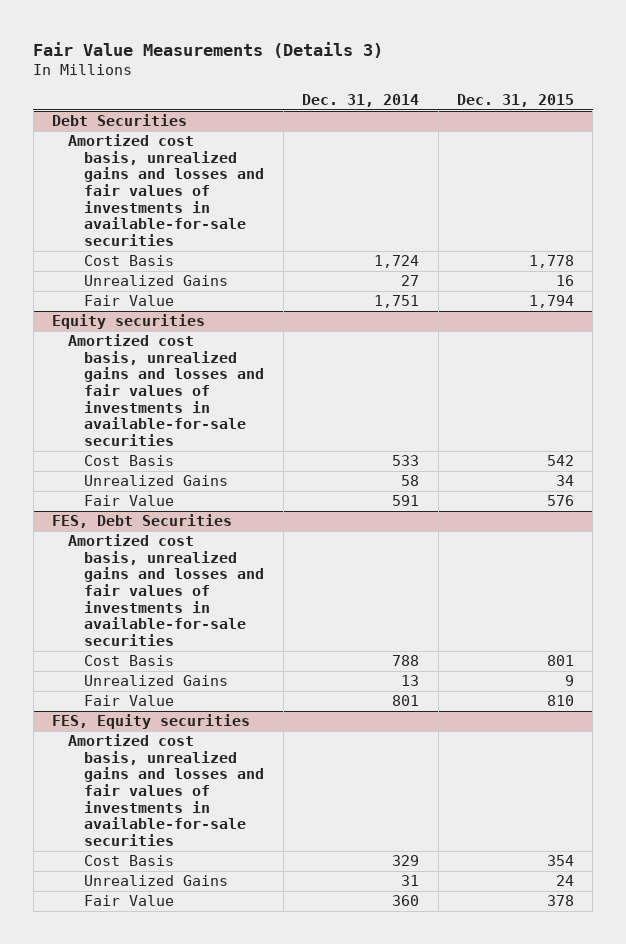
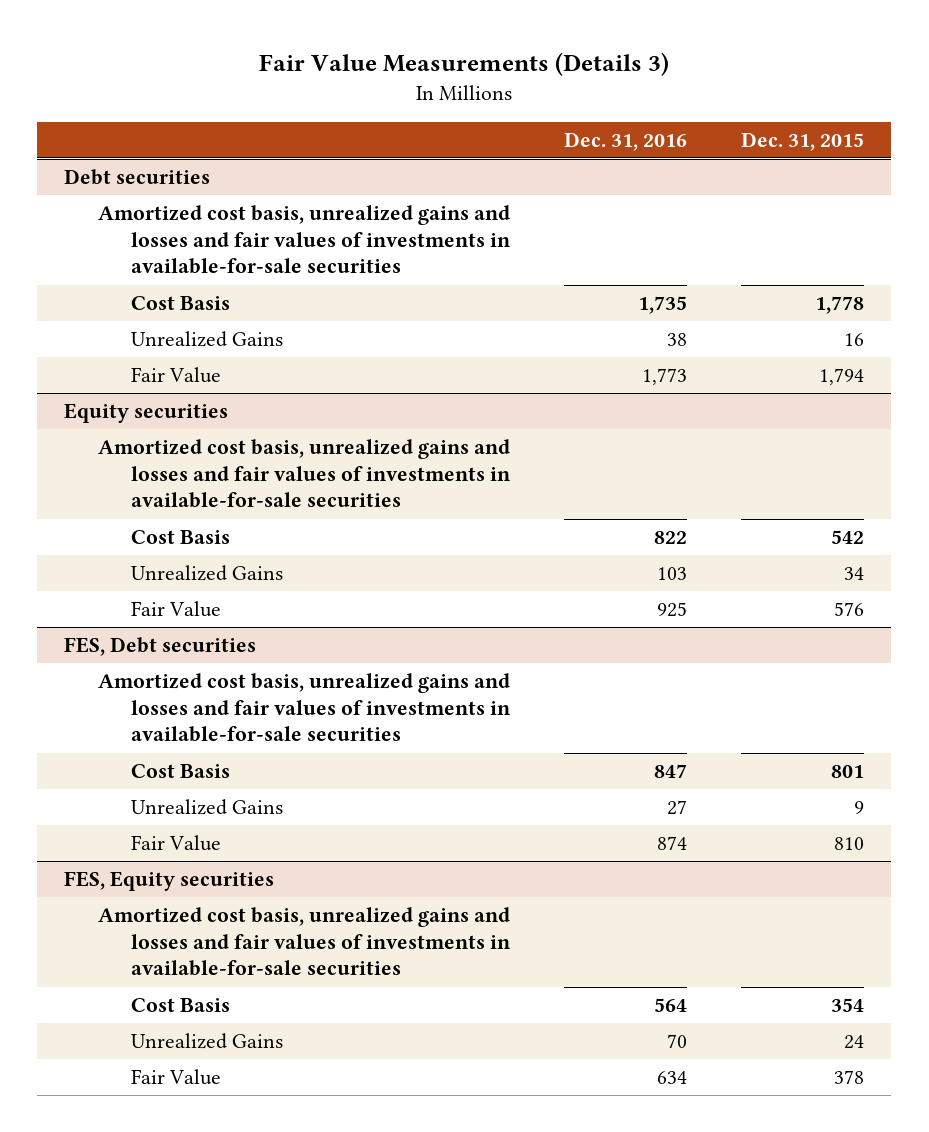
[302,93,420,107] Dec. 31, 2014 -> none
none -> [563,131,687,151] Dec. 31, 2016
[52,114,188,127] Debt Securities -> [64,169,211,186] Debt securities
[52,514,233,529] FES, Debt Securities -> [64,637,257,657] FES, Debt securities

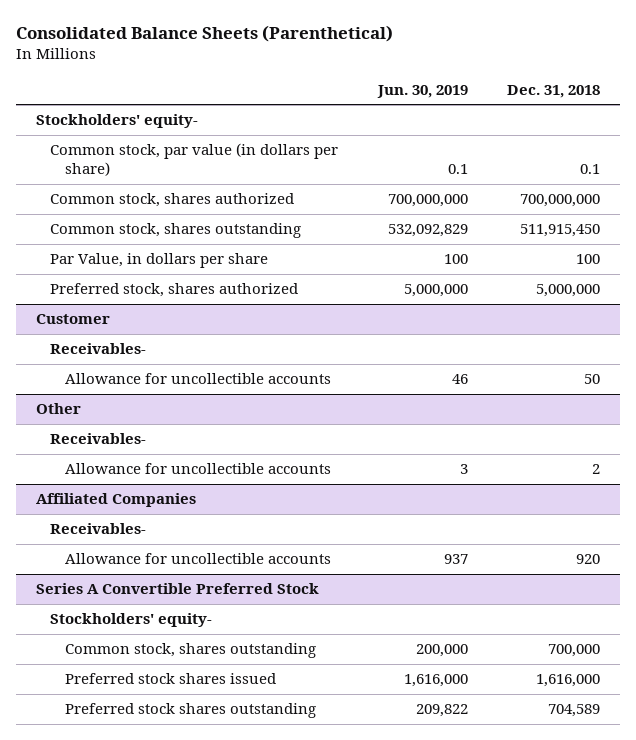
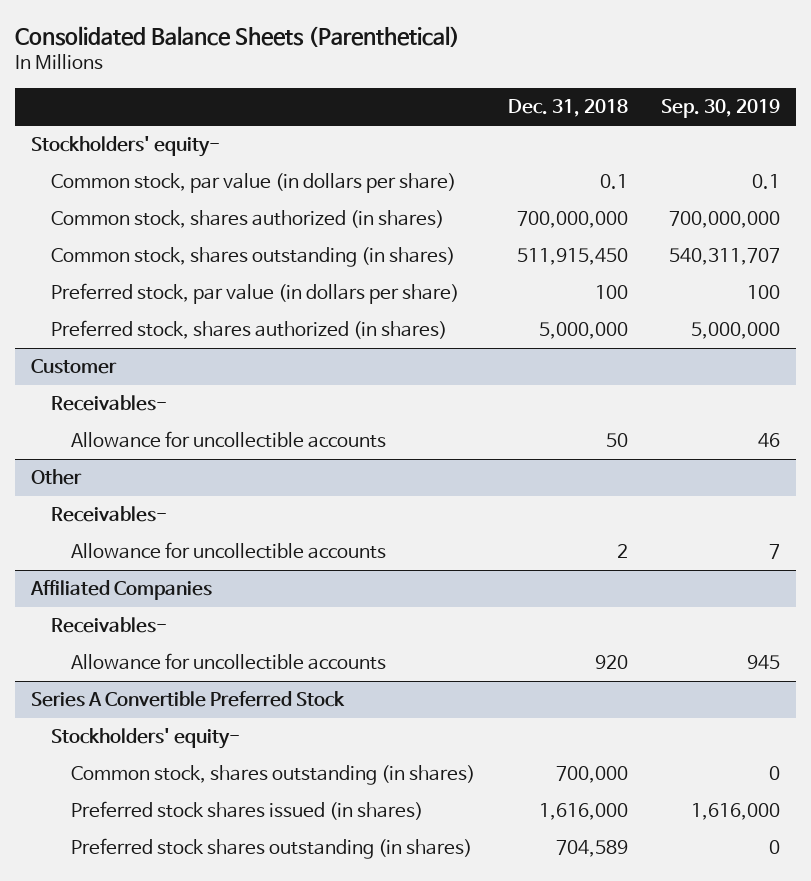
[376,84,468,98] Jun. 30, 2019 -> none
none -> [660,99,780,119] Sep. 30, 2019
[50,193,295,208] Common stock, shares authorized -> [51,210,445,229] Common stock, shares authorized (in shares)
[50,223,302,239] Common stock, shares outstanding -> [51,247,456,268] Common stock, shares outstanding (in shares)
[50,253,269,269] Par Value, in dollars per share -> [51,283,460,305] Preferred stock, par value (in dollars per share)
[50,283,299,298] Preferred stock, shares authorized -> [51,320,448,340] Preferred stock, shares authorized (in shares)
[64,643,316,659] Common stock, shares outstanding -> [71,765,476,786] Common stock, shares outstanding (in shares)
[64,673,276,685] Preferred stock shares issued -> [71,801,424,821] Preferred stock shares issued (in shares)
[64,703,316,719] Preferred stock shares outstanding -> [71,838,473,860] Preferred stock shares outstanding (in shares)

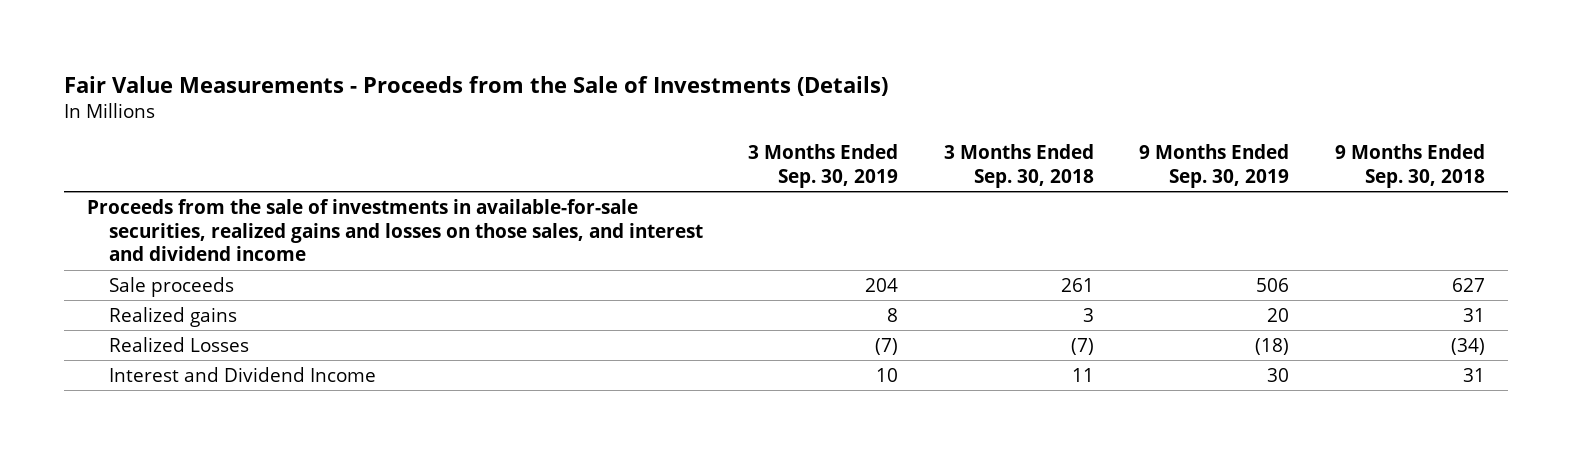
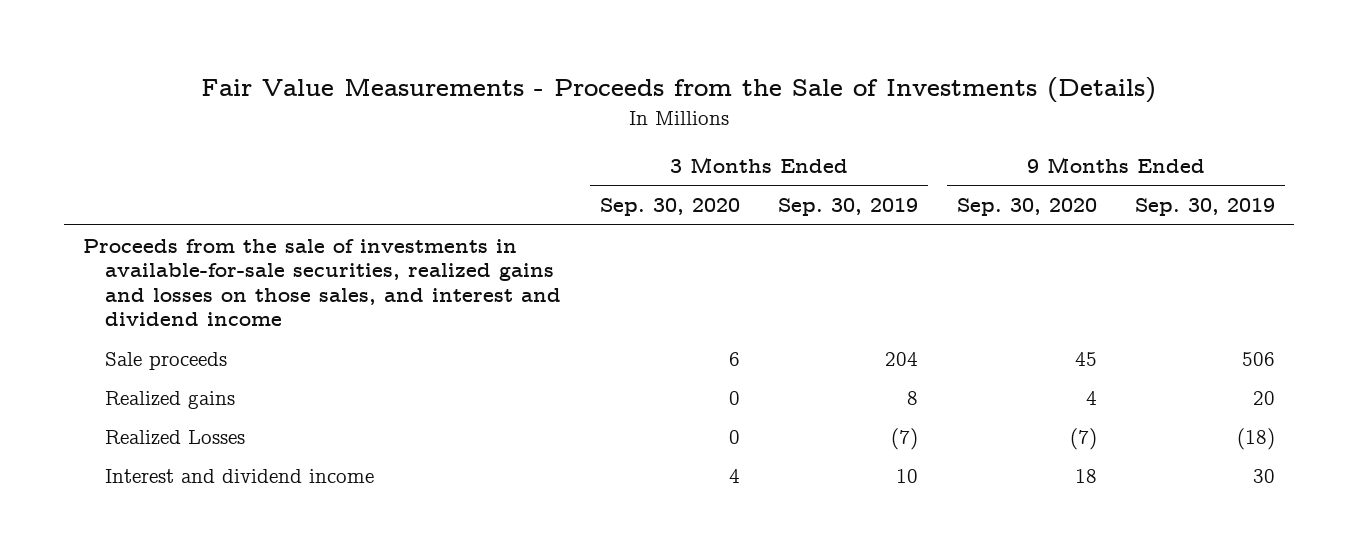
[943,143,1094,188] 3 Months Ended Sep. 30, 2018 -> none
[1334,143,1485,188] 9 Months Ended Sep. 30, 2018 -> none
none -> [599,198,740,217] Sep. 30, 2020
none -> [956,198,1097,217] Sep. 30, 2020
[109,366,377,382] Interest and Dividend Income -> [105,468,375,483] Interest and dividend income

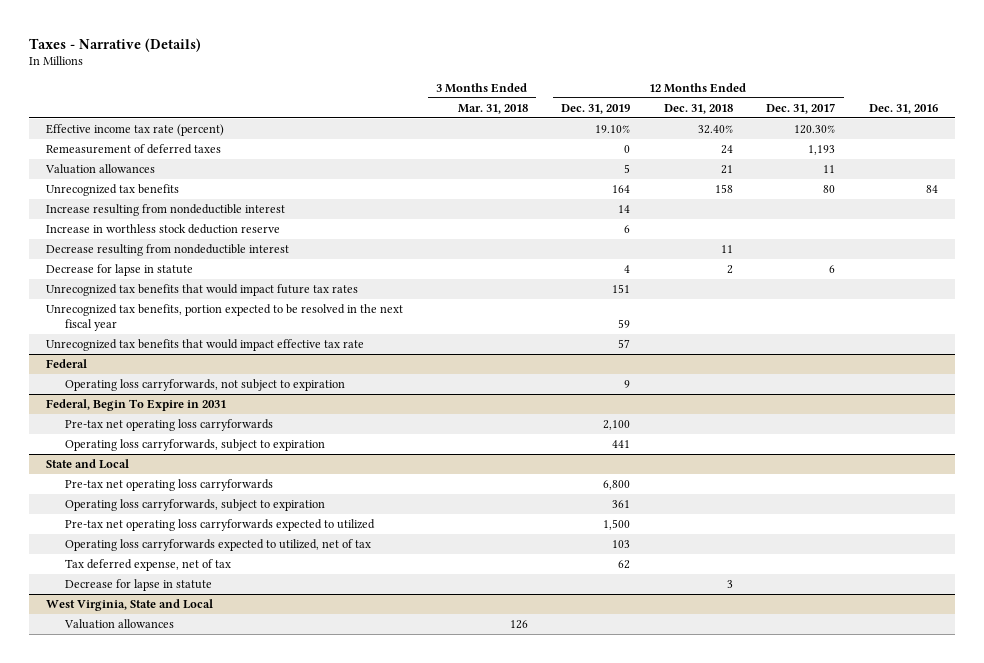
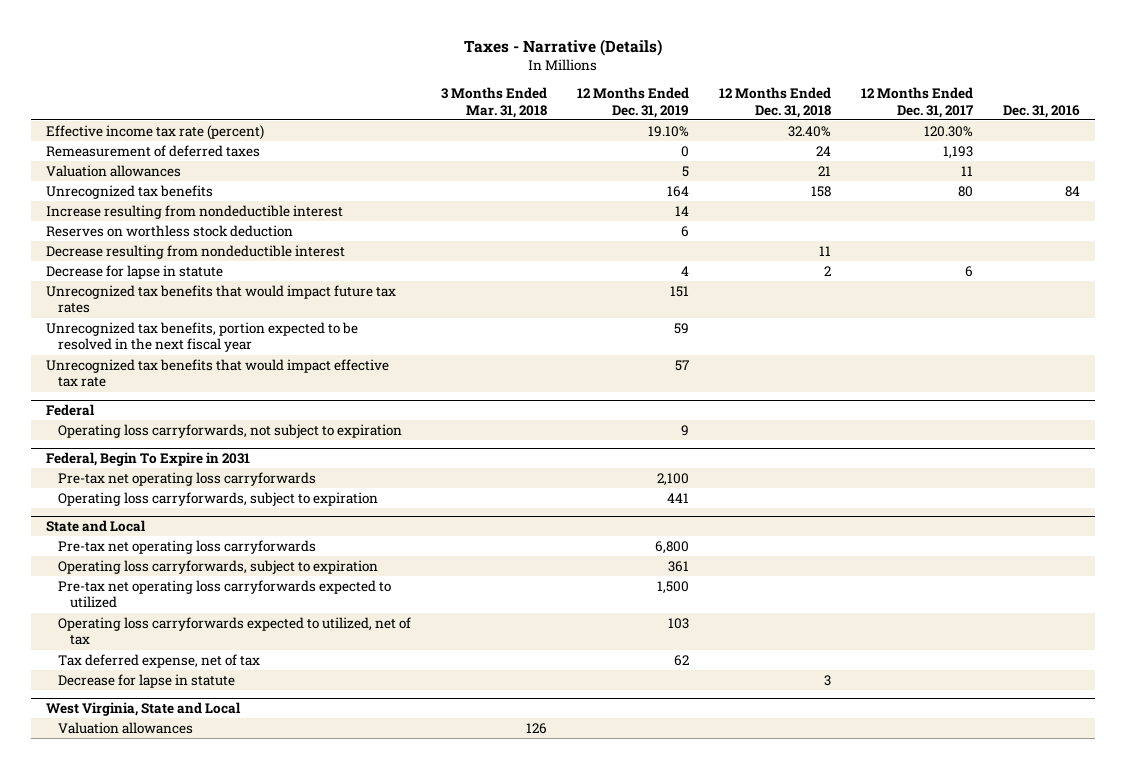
[46,224,281,235] Increase in worthless stock deduction reserve -> none
none -> [45,224,293,237] Reserves on worthless stock deduction

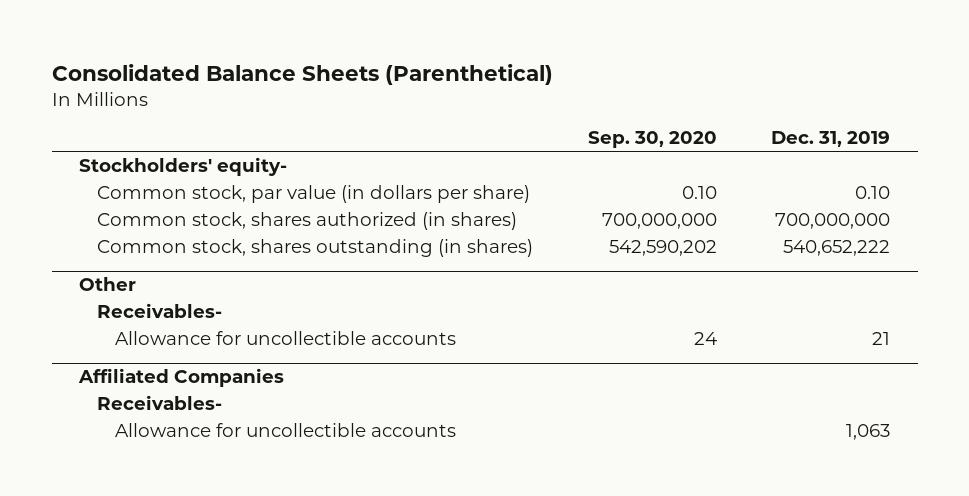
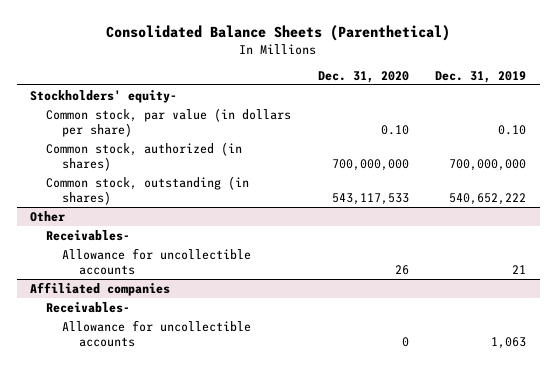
[587,131,717,149] Sep. 30, 2020 -> none
none -> [317,71,409,84] Dec. 31, 2020
[97,211,518,230] Common stock, shares authorized (in shares) -> [46,141,243,171] Common stock, authorized (in shares)
[97,238,534,257] Common stock, shares outstanding (in shares) -> [46,175,250,205] Common stock, outstanding (in shares)
[78,368,285,388] Affiliated Companies -> [30,281,171,296] Affiliated companies

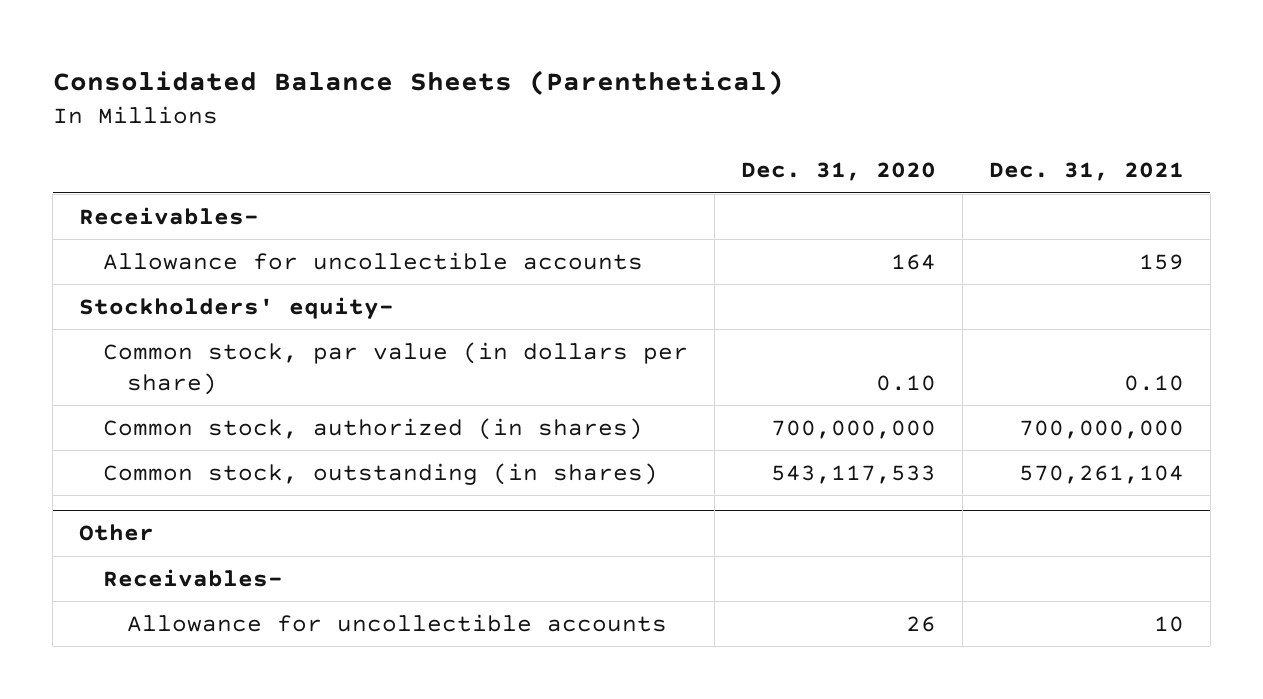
[435,71,527,84] Dec. 31, 2019 -> none
none -> [988,162,1184,182] Dec. 31, 2021
none -> [79,206,260,225] Receivables-
none -> [103,251,644,270] Allowance for uncollectible accounts
[30,281,171,296] Affiliated companies -> none
[46,301,131,313] Receivables- -> none
[62,319,252,347] Allowance for uncollectible accounts -> none

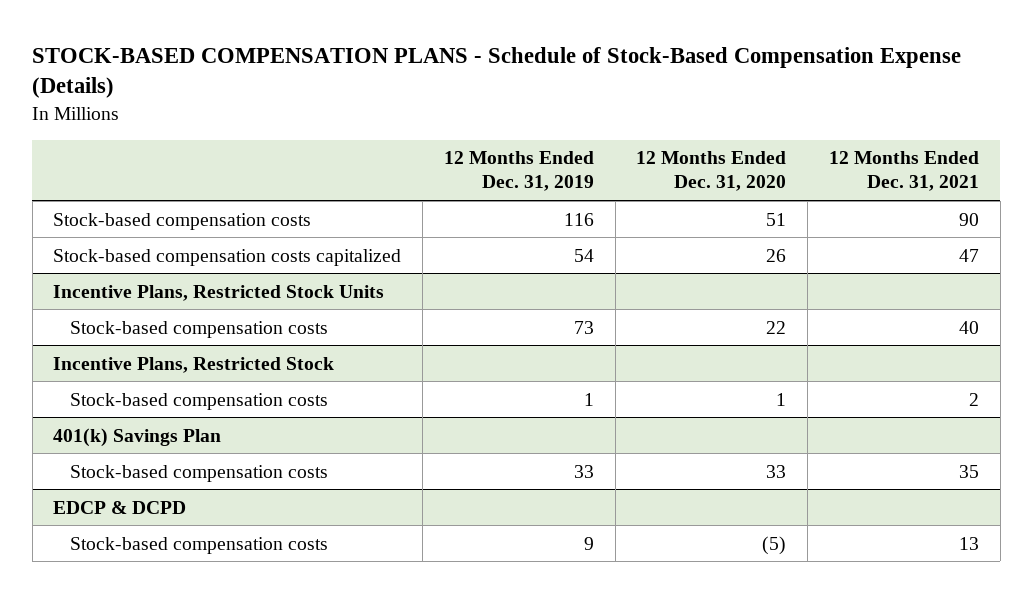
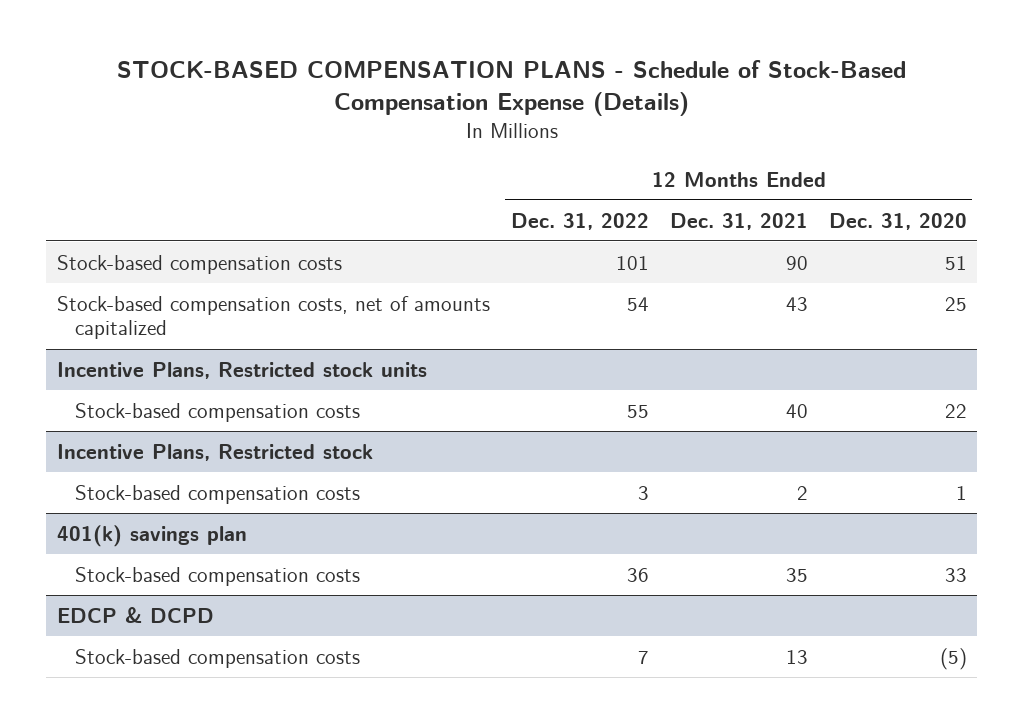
[443,151,594,192] 12 Months Ended Dec. 31, 2019 -> none
none -> [510,212,649,230] Dec. 31, 2022
[53,248,402,266] Stock-based compensation costs capitalized -> [56,295,490,340] Stock-based compensation costs, net of amounts capitalized
[766,248,787,262] 26 -> [944,296,967,311] 25
[958,248,979,262] 47 -> [785,296,808,311] 43
[53,284,385,301] Incentive Plans, Restricted Stock Units -> [56,361,427,379] Incentive Plans, Restricted stock units
[53,356,335,373] Incentive Plans, Restricted Stock -> [56,443,373,461] Incentive Plans, Restricted stock
[53,427,222,447] 401(k) Savings Plan -> [56,524,247,547] 401(k) savings plan

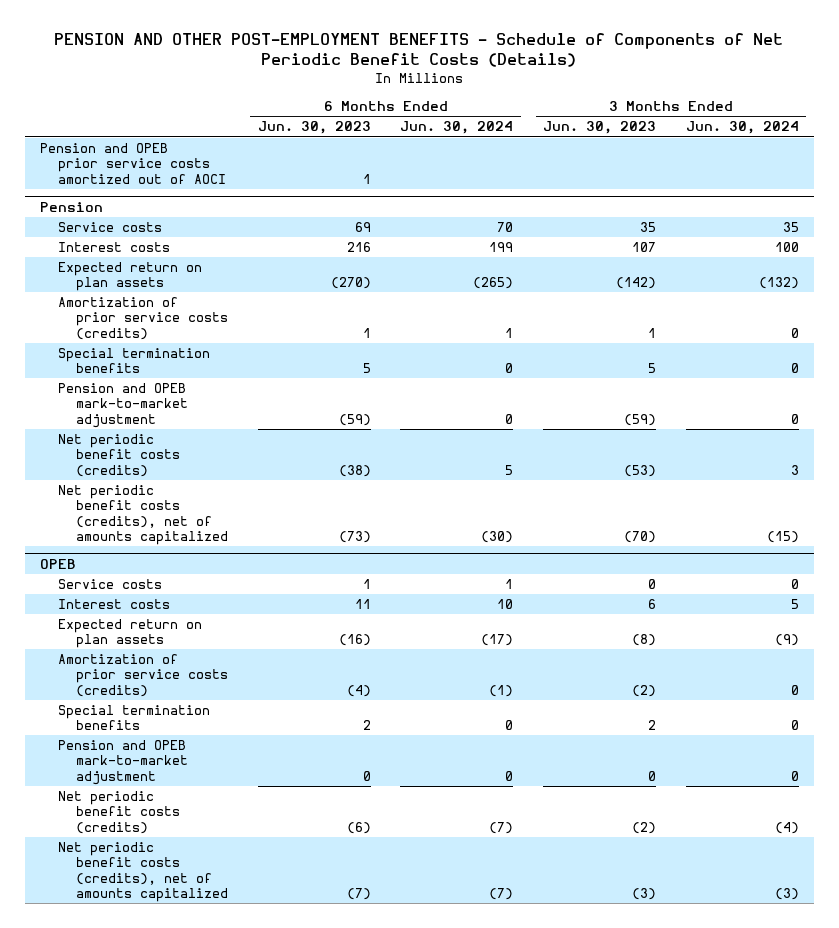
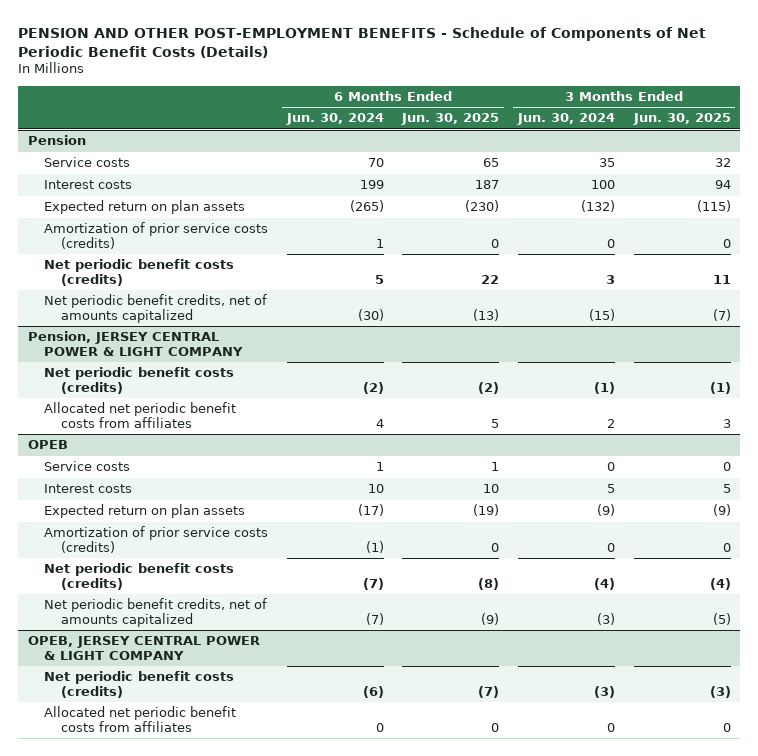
[257,121,371,135] Jun. 30, 2023 -> none
[543,121,657,135] Jun. 30, 2023 -> none
none -> [401,113,500,126] Jun. 30, 2025
none -> [632,113,731,126] Jun. 30, 2025
[39,143,226,184] Pension and OPEB prior service costs amortized out of AOCI -> none
[57,348,210,374] Special termination benefits -> none
[57,383,188,428] Pension and OPEB mark-to-market adjustment -> none
[57,485,228,545] Net periodic benefit costs (credits), net of amounts capitalized -> [44,294,268,323] Net periodic benefit credits, net of amounts capitalized
none -> [27,331,244,356] Pension, JERSEY CENTRAL POWER & LIGHT COMPANY
none -> [44,367,235,394] Net periodic benefit costs (credits)
none -> [44,402,237,428] Allocated net periodic benefit costs from affiliates
[57,705,210,731] Special termination benefits -> none
[57,740,188,785] Pension and OPEB mark-to-market adjustment -> none
[57,842,228,902] Net periodic benefit costs (credits), net of amounts capitalized -> [44,598,268,627] Net periodic benefit credits, net of amounts capitalized
none -> [27,636,260,660] OPEB, JERSEY CENTRAL POWER & LIGHT COMPANY
none -> [44,671,235,698] Net periodic benefit costs (credits)
none -> [44,706,237,732] Allocated net periodic benefit costs from affiliates

